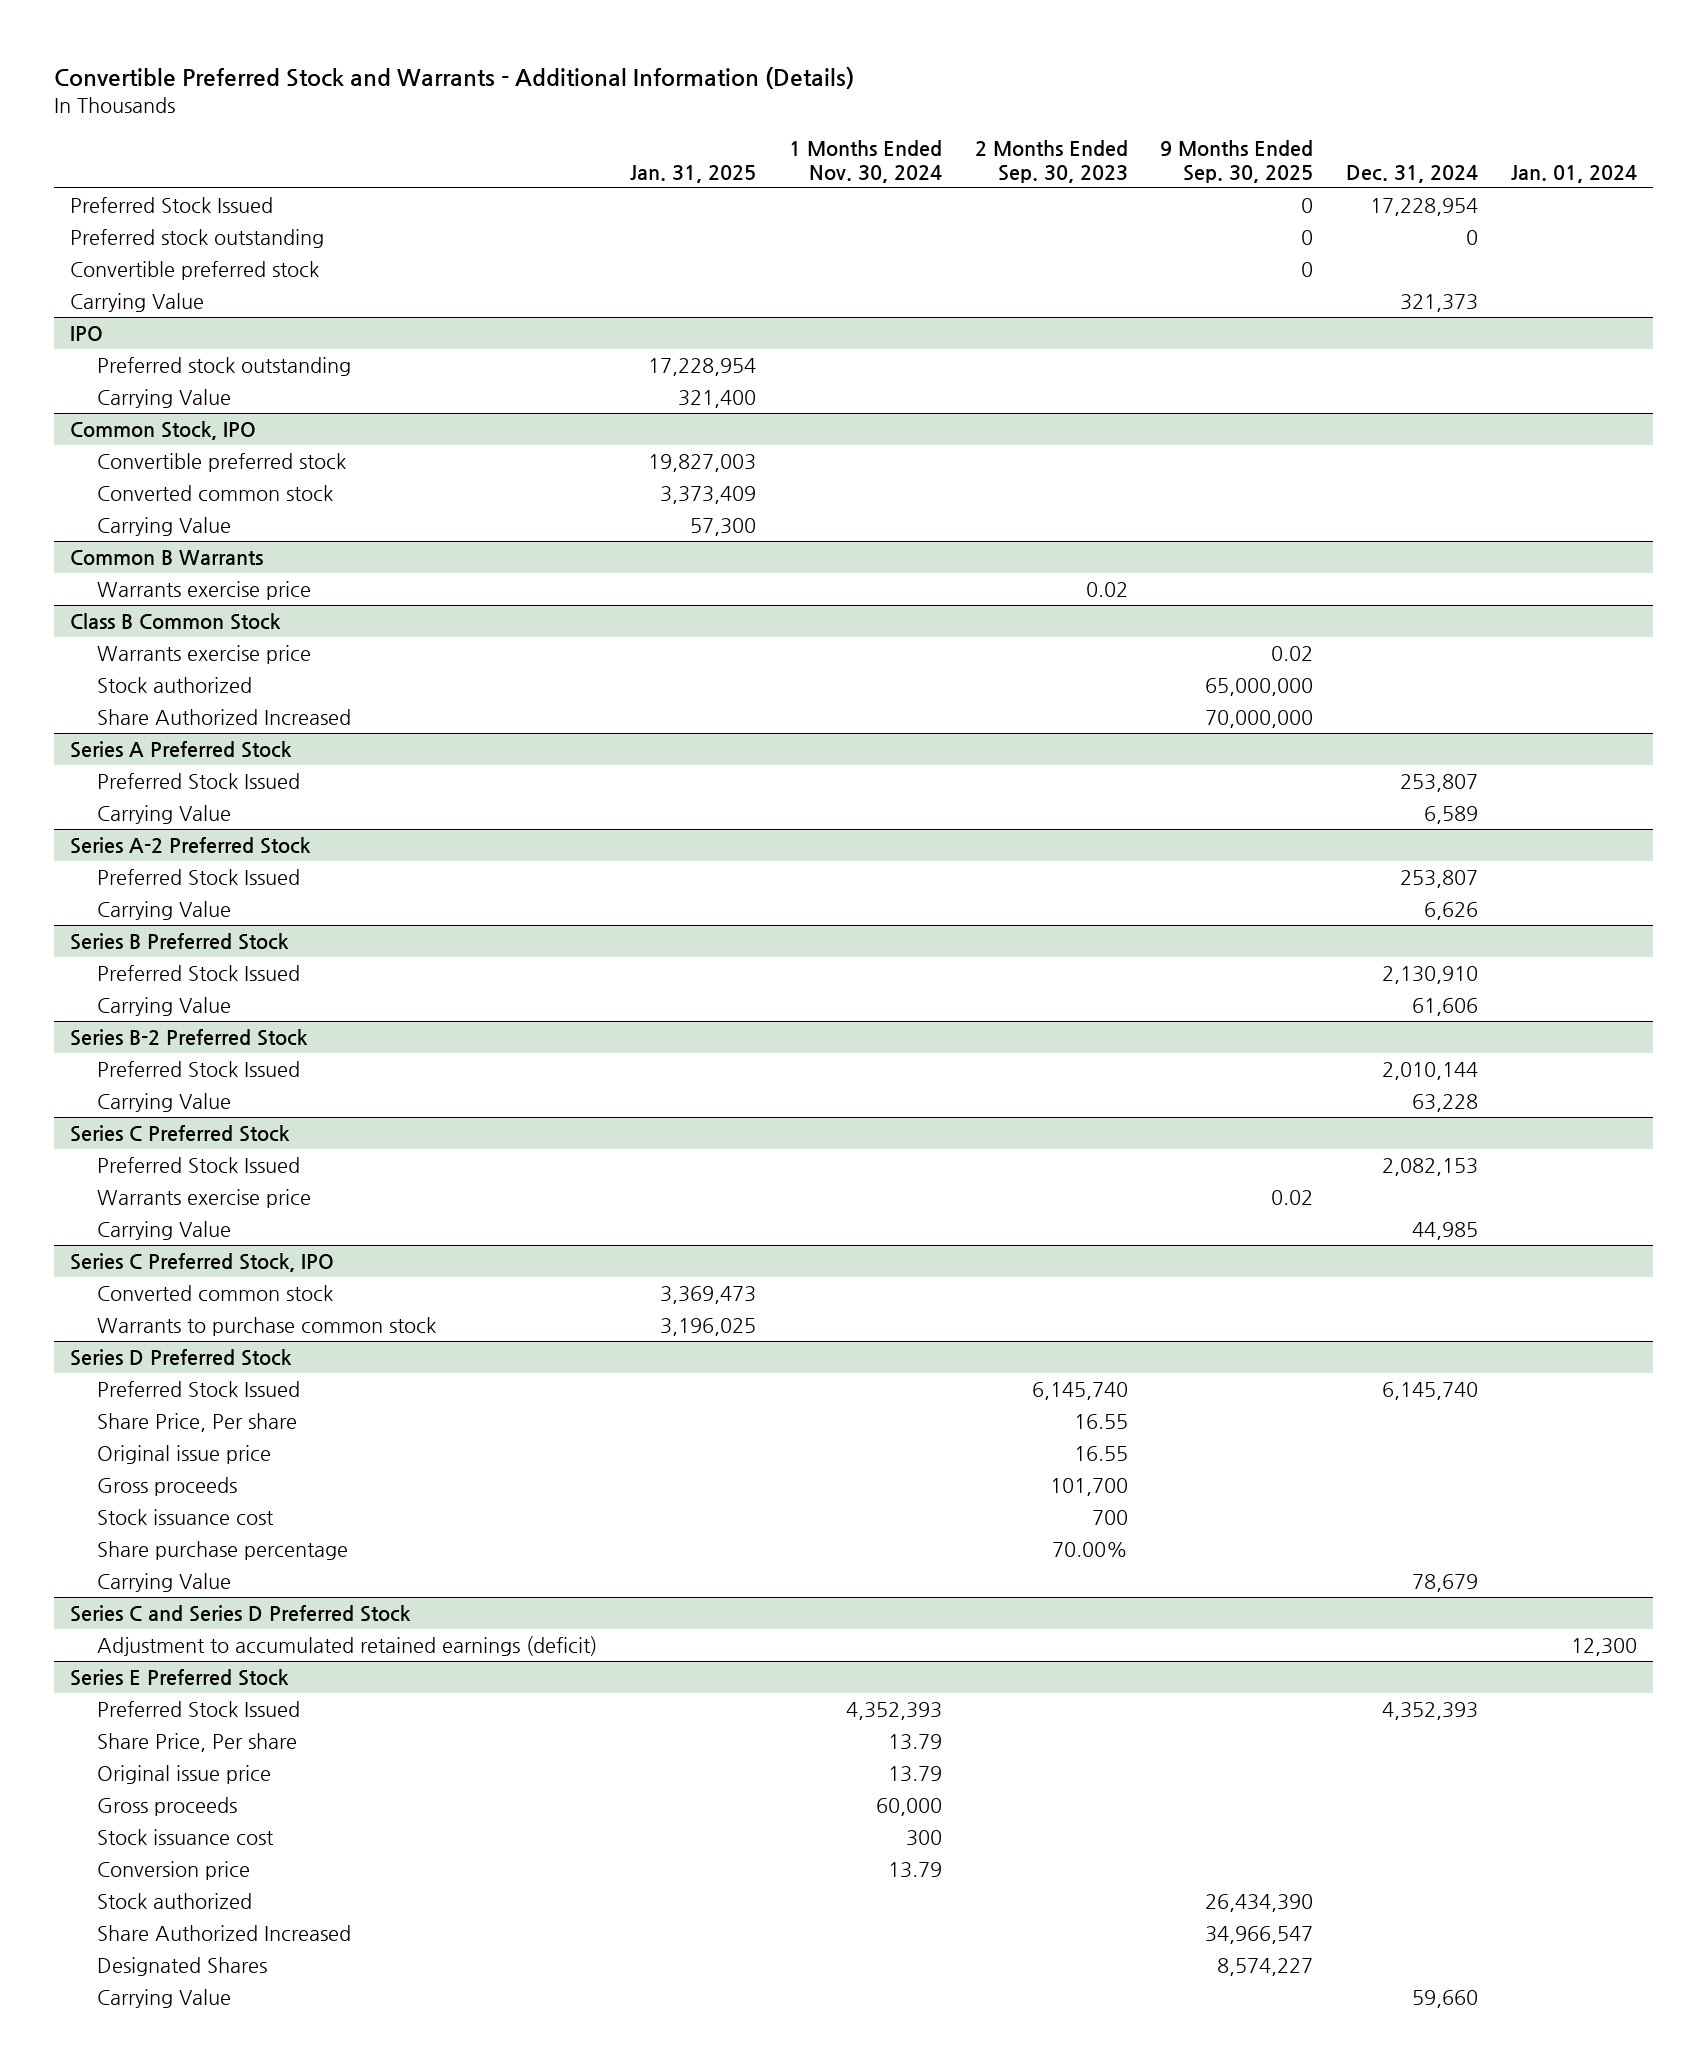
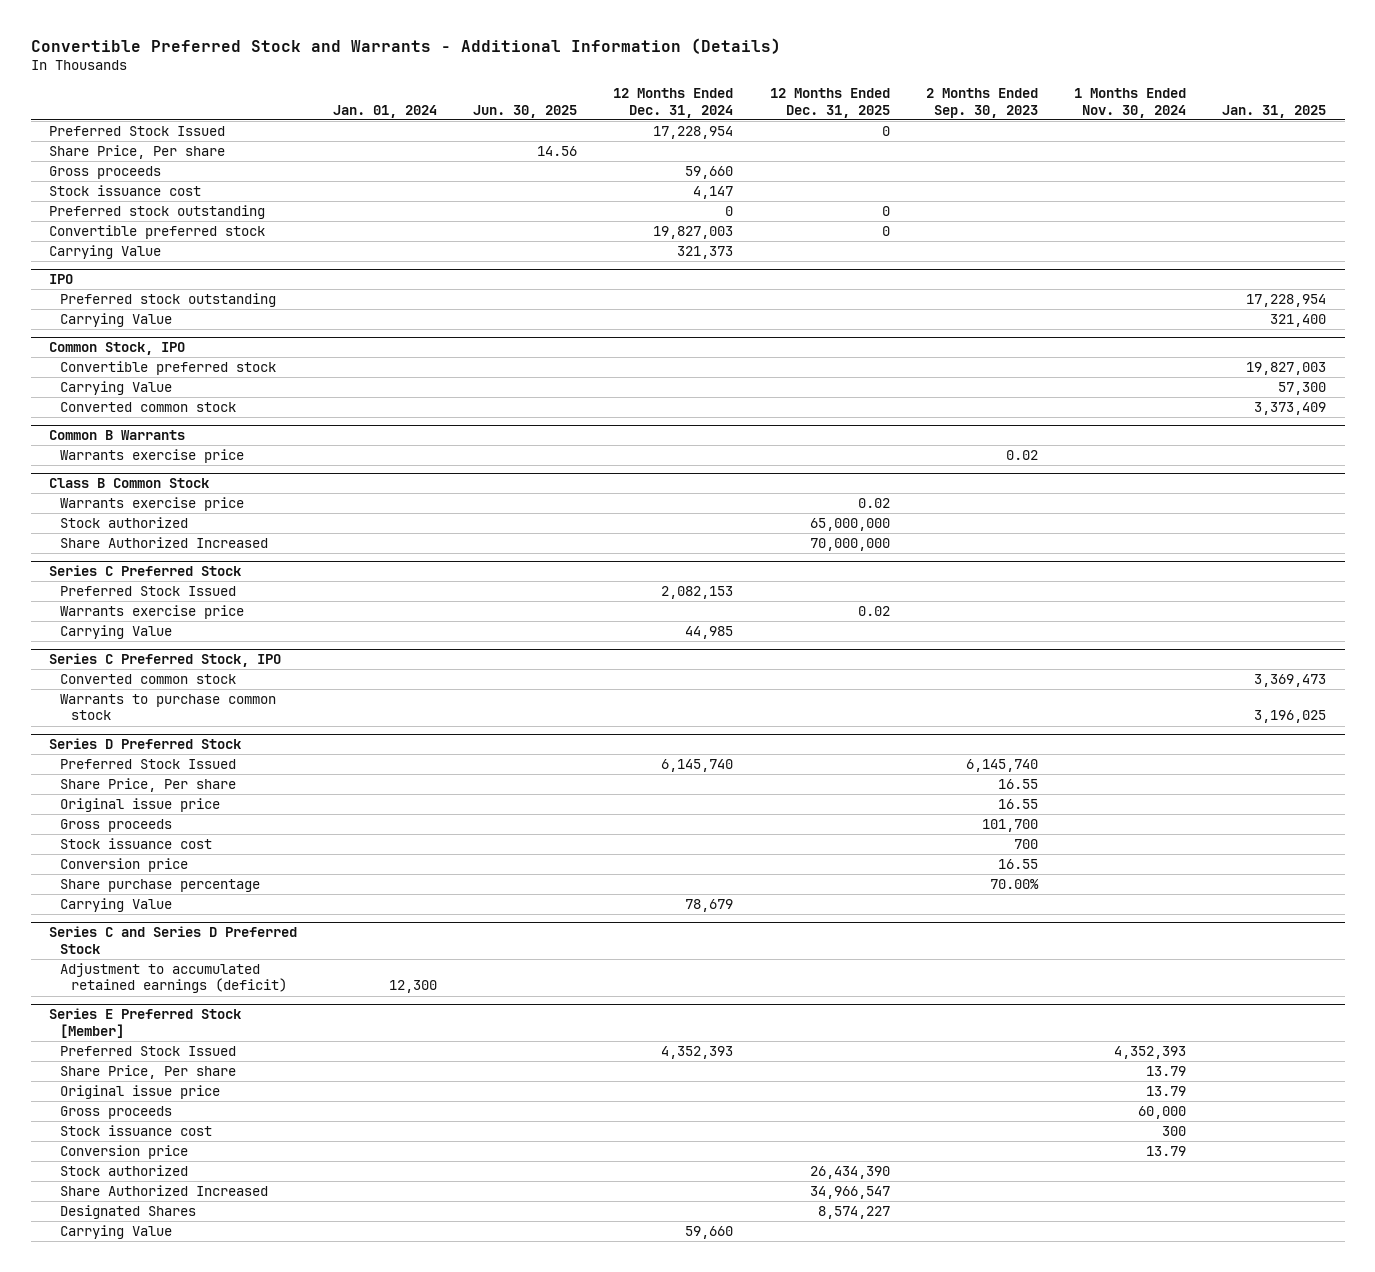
[1160,139,1314,183] 9 Months Ended Sep. 30, 2025 -> none
[1346,164,1479,183] Dec. 31, 2024 -> none
none -> [473,104,578,118] Jun. 30, 2025
none -> [613,88,734,118] 12 Months Ended Dec. 31, 2024
none -> [769,88,890,118] 12 Months Ended Dec. 31, 2025
none -> [48,144,225,159] Share Price, Per share
none -> [48,165,161,179] Gross proceeds
none -> [48,184,201,196] Stock issuance cost
[97,484,334,501] Converted common stock -> [59,401,236,412] Converted common stock
[70,740,293,758] Series A Preferred Stock -> none
[97,772,301,789] Preferred Stock Issued -> none
[97,804,232,824] Carrying Value -> none
[70,836,312,854] Series A-2 Preferred Stock -> none
[97,868,301,885] Preferred Stock Issued -> none
[97,900,232,920] Carrying Value -> none
[70,932,290,950] Series B Preferred Stock -> none
[97,964,301,981] Preferred Stock Issued -> none
[97,996,232,1016] Carrying Value -> none
[70,1028,309,1046] Series B-2 Preferred Stock -> none
[97,1060,301,1077] Preferred Stock Issued -> none
[97,1092,232,1112] Carrying Value -> none
none -> [59,857,188,872] Conversion price
[70,1668,290,1686] Series E Preferred Stock -> [48,1008,241,1038] Series E Preferred Stock [Member]

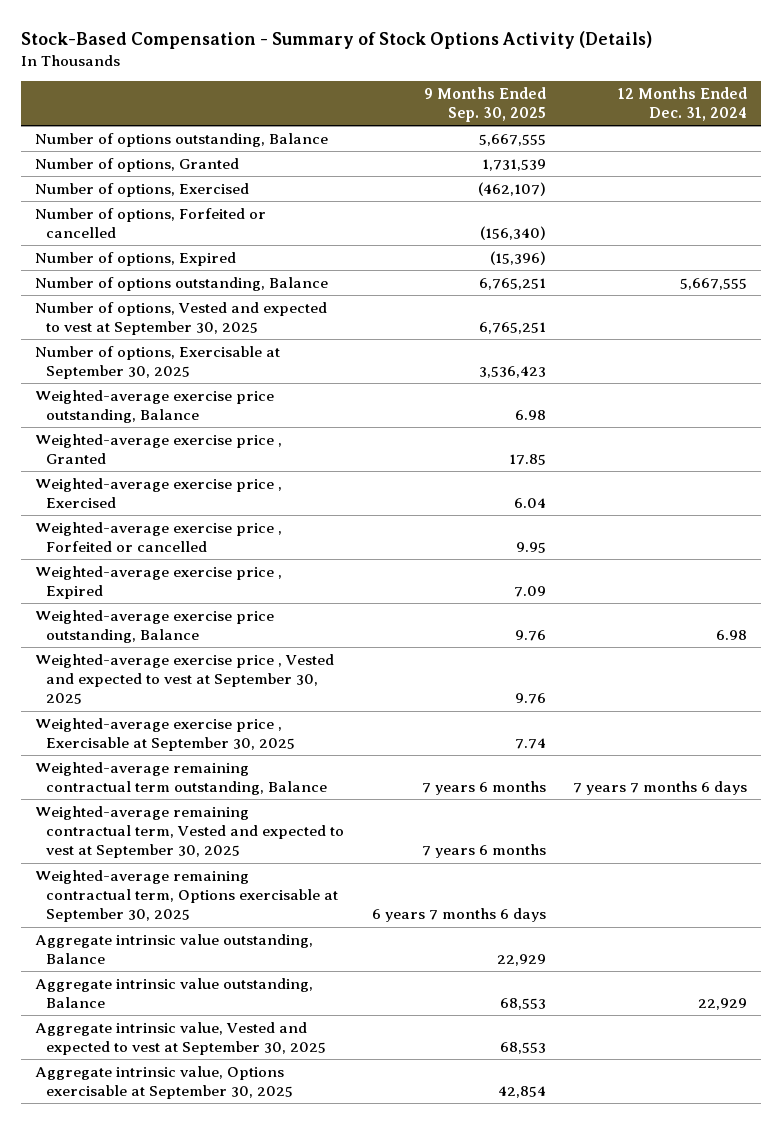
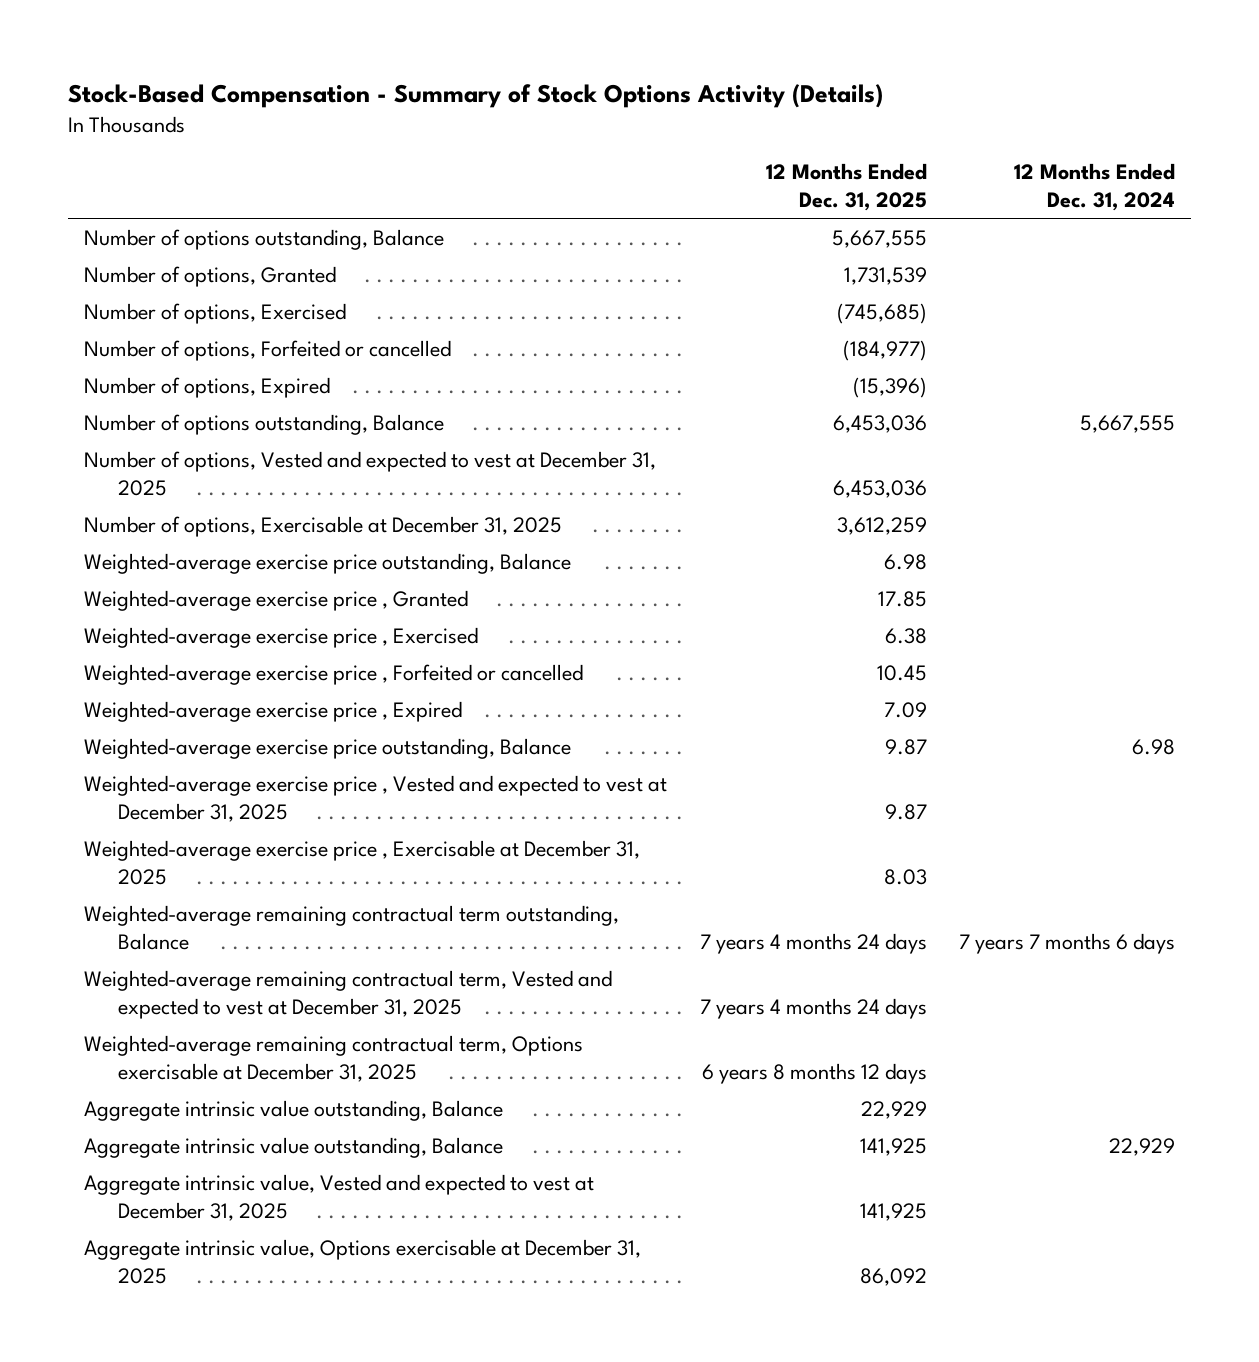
[423,86,546,123] 9 Months Ended Sep. 30, 2025 -> none
none -> [765,163,927,212] 12 Months Ended Dec. 31, 2025
[35,301,328,336] Number of options, Vested and expected to vest at September 30, 2025 -> [84,450,657,496] Number of options, Vested and expected to vest at December 31, 2025
[35,345,281,380] Number of options, Exercisable at September 30, 2025 -> [84,515,563,537] Number of options, Exercisable at December 31, 2025
[35,653,335,705] Weighted-average exercise price , Vested and expected to vest at September 30, 2025 -> [84,774,668,822] Weighted-average exercise price , Vested and expected to vest at December 31, 2025
[35,717,296,752] Weighted-average exercise price , Exercisable at September 30, 2025 -> [84,839,641,885] Weighted-average exercise price , Exercisable at December 31, 2025
[35,805,345,859] Weighted-average remaining contractual term, Vested and expected to vest at September 30, 2025 -> [84,969,613,1019] Weighted-average remaining contractual term, Vested and expected to vest at December 31, 2025
[35,869,339,923] Weighted-average remaining contractual term, Options exercisable at September 30, 2025 -> [84,1034,584,1082] Weighted-average remaining contractual term, Options exercisable at December 31, 2025
[35,1021,327,1056] Aggregate intrinsic value, Vested and expected to vest at September 30, 2025 -> [84,1173,595,1221] Aggregate intrinsic value, Vested and expected to vest at December 31, 2025
[35,1065,294,1100] Aggregate intrinsic value, Options exercisable at September 30, 2025 -> [84,1238,642,1284] Aggregate intrinsic value, Options exercisable at December 31, 2025

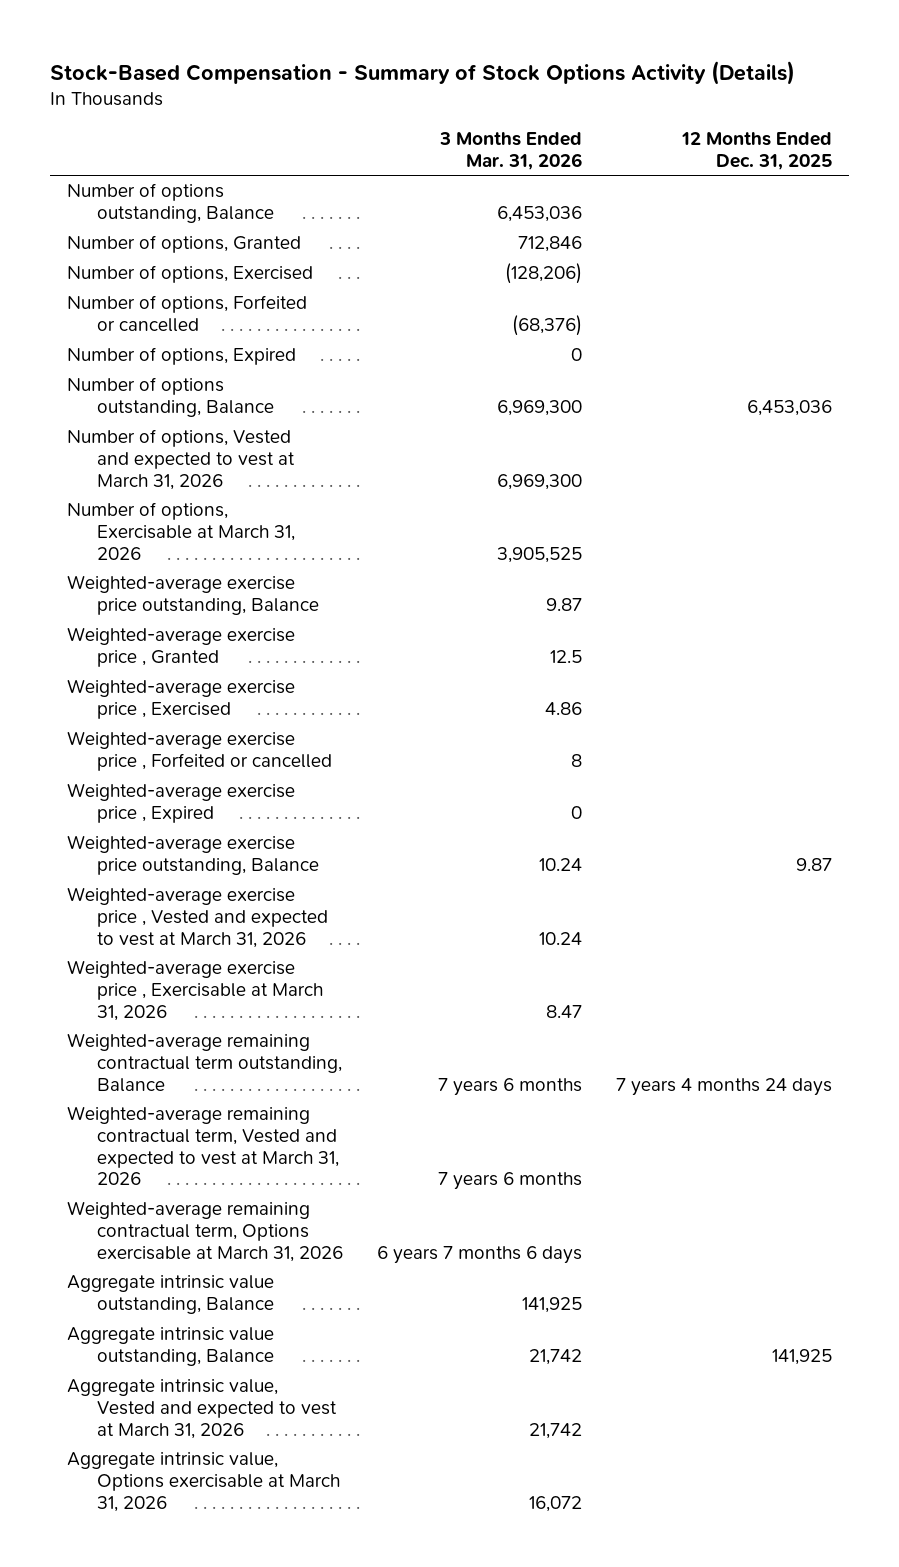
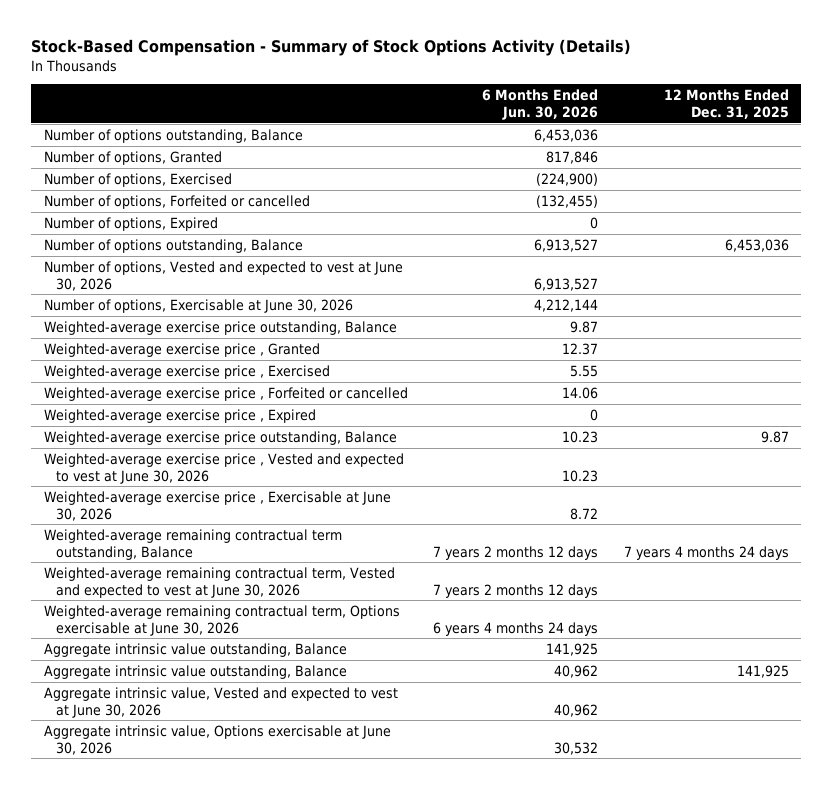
[438,131,582,170] 3 Months Ended Mar. 31, 2026 -> none
none -> [482,88,599,120] 6 Months Ended Jun. 30, 2026
[67,429,295,490] Number of options, Vested and expected to vest at March 31, 2026 -> [43,260,403,291] Number of options, Vested and expected to vest at June 30, 2026
[67,502,295,560] Number of options, Exercisable at March 31, 2026 -> [43,298,353,313] Number of options, Exercisable at June 30, 2026
[67,887,328,948] Weighted-average exercise price , Vested and expected to vest at March 31, 2026 -> [43,452,404,484] Weighted-average exercise price , Vested and expected to vest at June 30, 2026
[67,960,323,1021] Weighted-average exercise price , Exercisable at March 31, 2026 -> [43,490,391,521] Weighted-average exercise price , Exercisable at June 30, 2026
[67,1106,339,1186] Weighted-average remaining contractual term, Vested and expected to vest at March 31, 2026 -> [43,566,395,598] Weighted-average remaining contractual term, Vested and expected to vest at June 30, 2026
[67,1201,343,1262] Weighted-average remaining contractual term, Options exercisable at March 31, 2026 -> [43,604,400,636] Weighted-average remaining contractual term, Options exercisable at June 30, 2026
[67,1379,337,1439] Aggregate intrinsic value, Vested and expected to vest at March 31, 2026 -> [43,686,398,718] Aggregate intrinsic value, Vested and expected to vest at June 30, 2026
[67,1452,340,1512] Aggregate intrinsic value, Options exercisable at March 31, 2026 -> [43,724,391,755] Aggregate intrinsic value, Options exercisable at June 30, 2026

